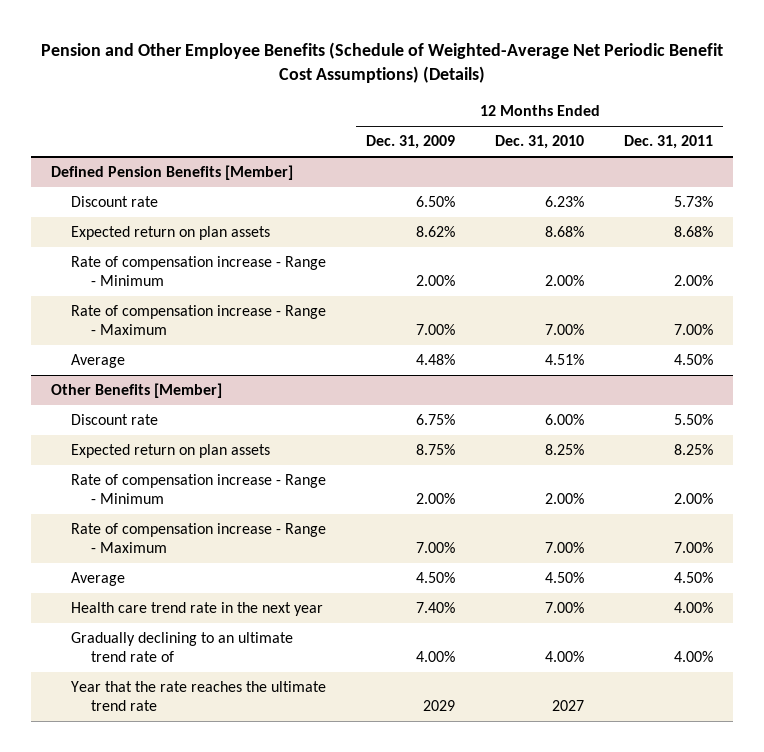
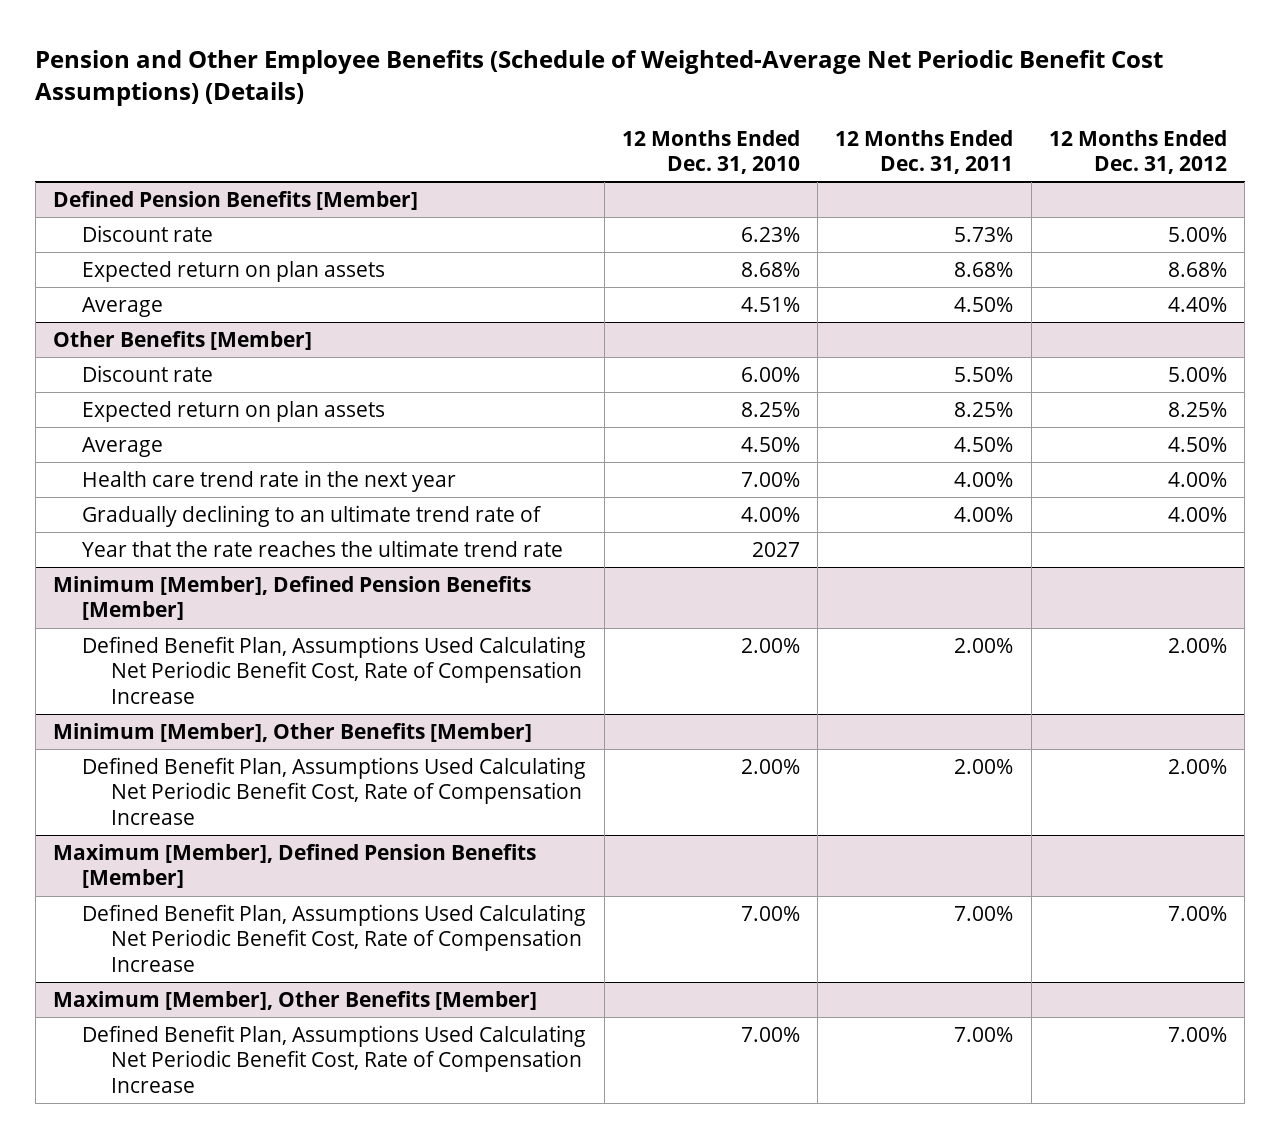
[366,135,456,150] Dec. 31, 2009 -> none
none -> [1049,129,1228,175] 12 Months Ended Dec. 31, 2012
[71,256,327,286] Rate of compensation increase - Range - Minimum -> none
[71,305,327,335] Rate of compensation increase - Range - Maximum -> none
[71,474,327,504] Rate of compensation increase - Range - Minimum -> none
[71,523,327,553] Rate of compensation increase - Range - Maximum -> none
none -> [53,576,532,621] Minimum [Member], Defined Pension Benefits [Member]
none -> [82,636,587,704] Defined Benefit Plan, Assumptions Used Calculating Net Periodic Benefit Cost, Rate of Compensation Increase
none -> [53,723,533,743] Minimum [Member], Other Benefits [Member]
none -> [82,757,587,825] Defined Benefit Plan, Assumptions Used Calculating Net Periodic Benefit Cost, Rate of Compensation Increase
none -> [53,844,537,889] Maximum [Member], Defined Pension Benefits [Member]
none -> [82,904,587,972] Defined Benefit Plan, Assumptions Used Calculating Net Periodic Benefit Cost, Rate of Compensation Increase
none -> [53,991,538,1011] Maximum [Member], Other Benefits [Member]
none -> [82,1025,587,1093] Defined Benefit Plan, Assumptions Used Calculating Net Periodic Benefit Cost, Rate of Compensation Increase

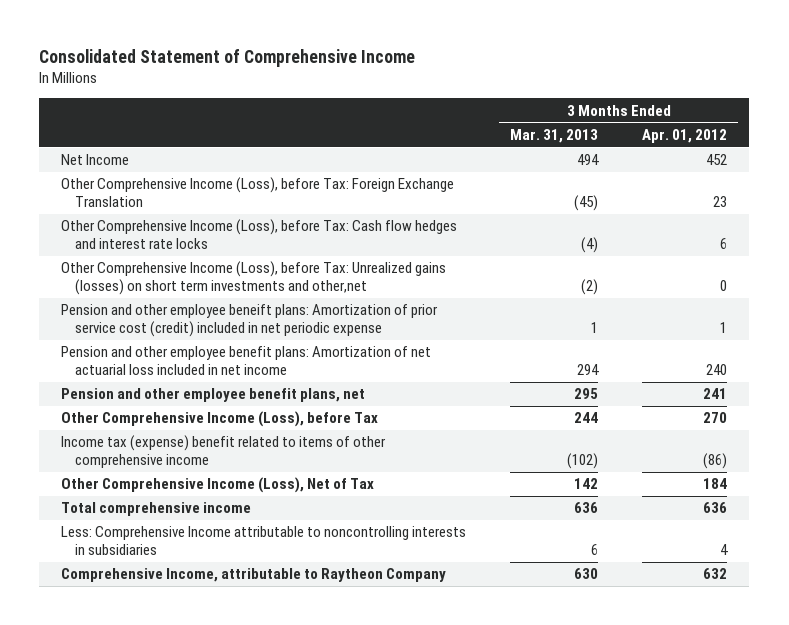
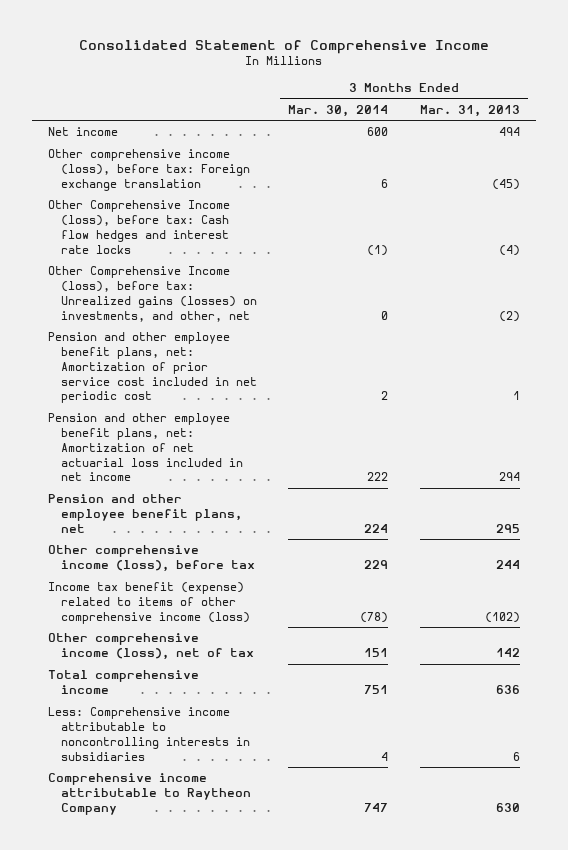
[642,129,728,144] Apr. 01, 2012 -> none
none -> [288,104,389,117] Mar. 30, 2014
[61,154,130,166] Net Income -> [47,127,118,137] Net income
[61,177,455,207] Other Comprehensive Income (Loss), before Tax: Foreign Exchange Translation -> [47,149,250,191] Other comprehensive income (loss), before tax: Foreign exchange translation
[61,219,458,249] Other Comprehensive Income (Loss), before Tax: Cash flow hedges and interest rate locks -> [47,200,230,254] Other Comprehensive Income (loss), before tax: Cash flow hedges and interest rate locks
[61,261,447,295] Other Comprehensive Income (Loss), before Tax: Unrealized gains (losses) on short term investments and other,net -> [47,266,257,322] Other Comprehensive Income (loss), before tax: Unrealized gains (losses) on investments, and other, net
[61,304,439,337] Pension and other employee beneift plans: Amortization of prior service cost (credit) included in net periodic expense -> [47,332,257,404] Pension and other employee benefit plans, net: Amortization of prior service cost included in net periodic cost
[61,346,432,375] Pension and other employee benefit plans: Amortization of net actuarial loss included in net income -> [47,413,243,482] Pension and other employee benefit plans, net: Amortization of net actuarial loss included in net income
[61,411,379,428] Other Comprehensive Income (Loss), before Tax -> [47,545,255,573] Other comprehensive income (loss), before tax
[61,435,387,468] Income tax (expense) benefit related to items of other comprehensive income -> [47,582,250,624] Income tax benefit (expense) related to items of other comprehensive income (loss)
[61,477,375,494] Other Comprehensive Income (Loss), Net of Tax -> [47,633,254,661] Other comprehensive income (loss), net of tax
[61,526,467,555] Less: Comprehensive Income attributable to noncontrolling interests in subsidiaries -> [47,707,250,761] Less: Comprehensive income attributable to noncontrolling interests in subsidiaries
[61,568,447,583] Comprehensive Income, attributable to Raytheon Company -> [47,773,251,815] Comprehensive income attributable to Raytheon Company

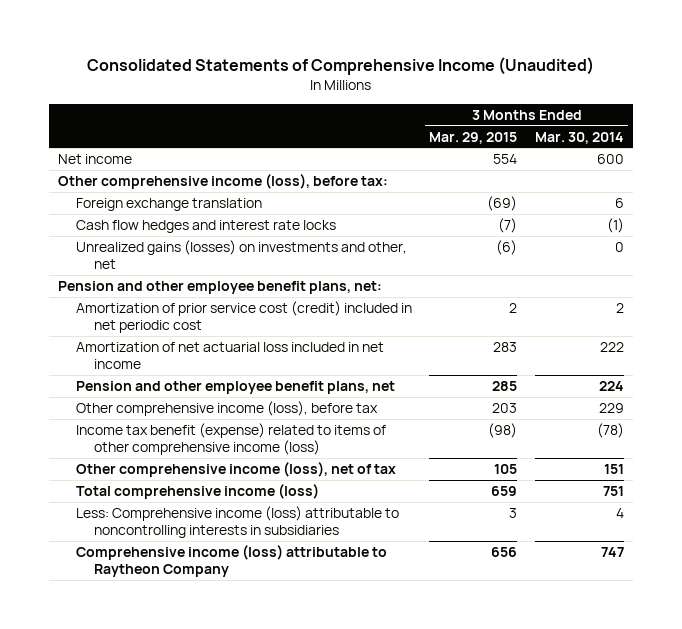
[78,39,489,54] Consolidated Statement of Comprehensive Income -> [86,56,594,75] Consolidated Statements of Comprehensive Income (Unaudited)
[420,104,521,117] Mar. 31, 2013 -> none
none -> [429,131,518,144] Mar. 29, 2015
none -> [57,174,388,190] Other comprehensive income (loss), before tax:
[47,149,250,191] Other comprehensive income (loss), before tax: Foreign exchange translation -> [75,198,262,212] Foreign exchange translation
[47,200,230,254] Other Comprehensive Income (loss), before tax: Cash flow hedges and interest rate locks -> [75,220,336,234] Cash flow hedges and interest rate locks
[47,266,257,322] Other Comprehensive Income (loss), before tax: Unrealized gains (losses) on investments, and other, net -> [75,240,407,270] Unrealized gains (losses) on investments and other, net
none -> [57,281,382,295] Pension and other employee benefit plans, net:
[47,332,257,404] Pension and other employee benefit plans, net: Amortization of prior service cost included in net periodic cost -> [75,301,412,334] Amortization of prior service cost (credit) included in net periodic cost
[47,413,243,482] Pension and other employee benefit plans, net: Amortization of net actuarial loss included in net income -> [75,342,384,370] Amortization of net actuarial loss included in net income
[47,670,199,695] Total comprehensive income -> [75,484,319,500] Total comprehensive income (loss)
[47,707,250,761] Less: Comprehensive income attributable to noncontrolling interests in subsidiaries -> [75,506,399,539] Less: Comprehensive income (loss) attributable to noncontrolling interests in subsidiaries
[47,773,251,815] Comprehensive income attributable to Raytheon Company -> [75,545,387,578] Comprehensive income (loss) attributable to Raytheon Company

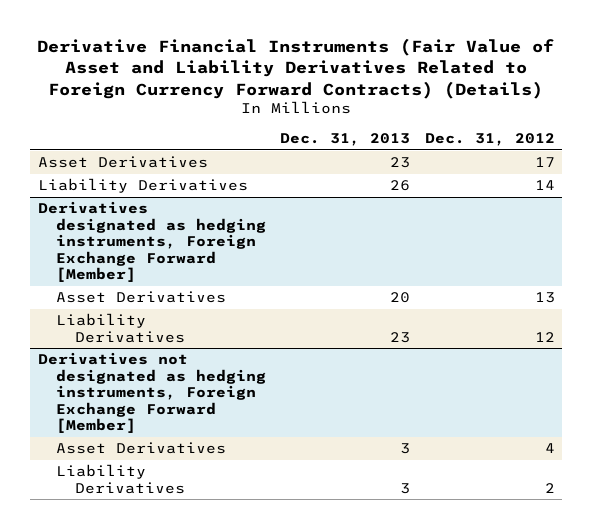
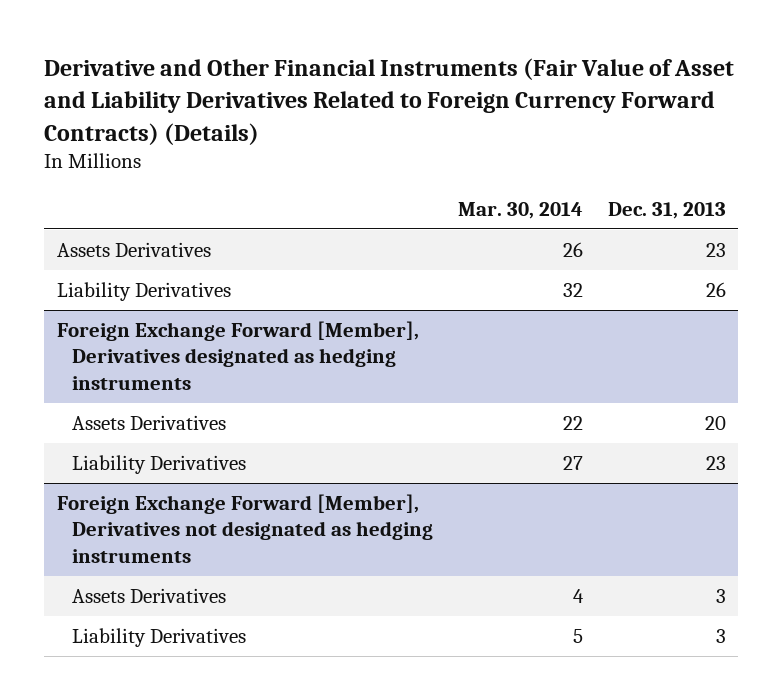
[37,37,555,99] Derivative Financial Instruments (Fair Value of Asset and Liability Derivatives Related to Foreign Currency Forward Contracts) (Details) -> [44,58,735,145] Derivative and Other Financial Instruments (Fair Value of Asset and Liability Derivatives Related to Foreign Currency Forward Contracts) (Details)
[424,133,555,147] Dec. 31, 2012 -> none
none -> [457,202,583,220] Mar. 30, 2014
[37,156,208,169] Asset Derivatives -> [56,241,211,257] Assets Derivatives
[37,201,267,283] Derivatives designated as hedging instruments, Foreign Exchange Forward [Member] -> [56,320,419,390] Foreign Exchange Forward [Member], Derivatives designated as hedging instruments
[56,291,227,304] Asset Derivatives -> [71,414,226,430] Assets Derivatives
[37,352,267,434] Derivatives not designated as hedging instruments, Foreign Exchange Forward [Member] -> [56,493,433,563] Foreign Exchange Forward [Member], Derivatives not designated as hedging instruments
[56,442,227,455] Asset Derivatives -> [71,587,226,603] Assets Derivatives

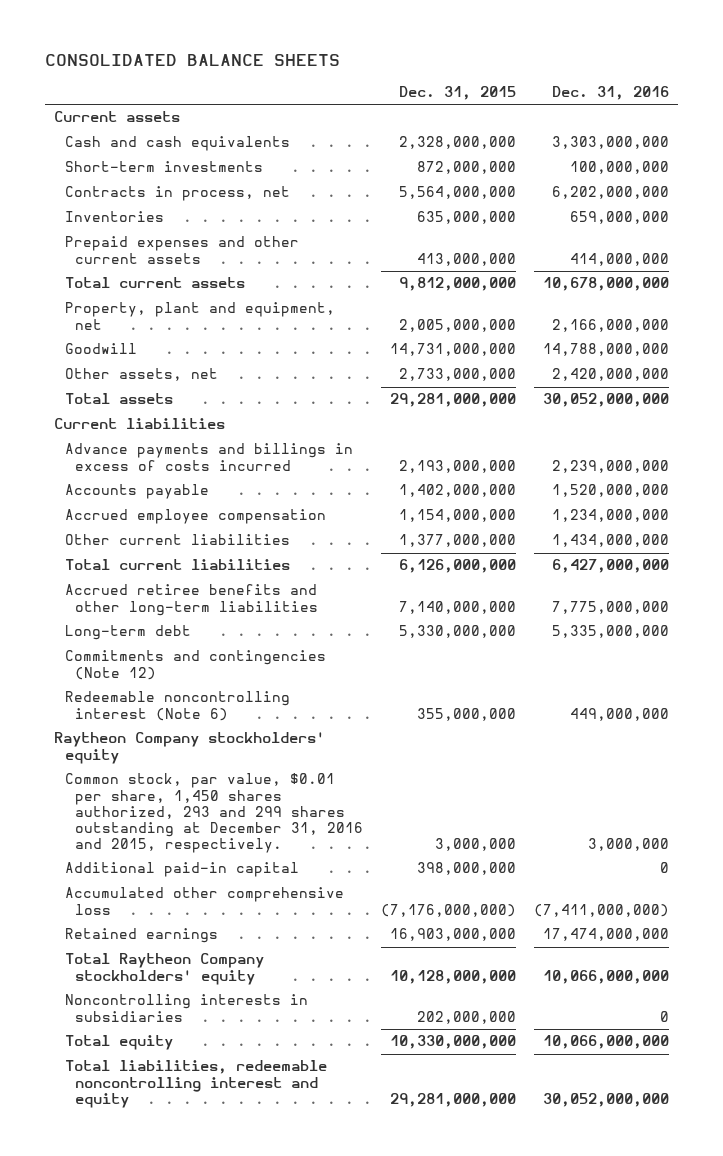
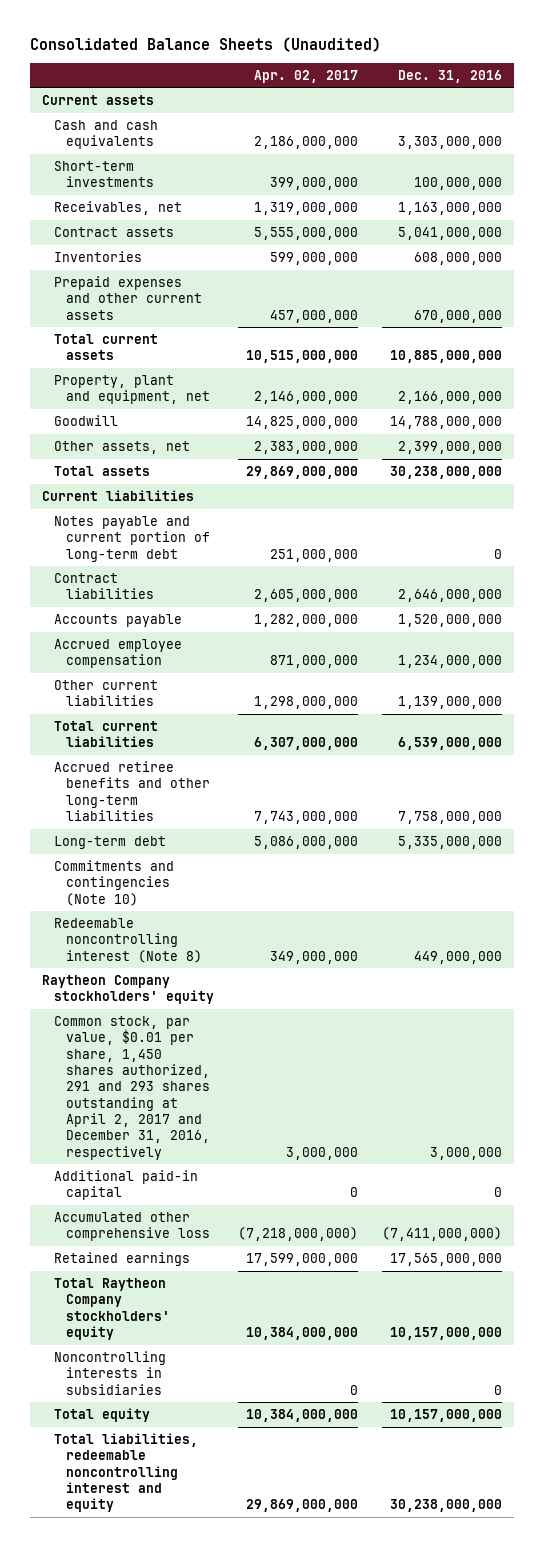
[44,54,340,67] CONSOLIDATED BALANCE SHEETS -> [30,36,382,52] Consolidated Balance Sheets (Unaudited)
[399,86,517,101] Dec. 31, 2015 -> none
none -> [254,69,359,83] Apr. 02, 2017
[64,186,290,202] Contracts in process, net -> none
none -> [54,201,183,216] Receivables, net
none -> [54,227,175,238] Contract assets
[570,211,670,225] 659,000,000 -> [414,252,503,266] 608,000,000
[570,252,670,266] 414,000,000 -> [414,309,503,323] 670,000,000
[543,277,670,292] 10,678,000,000 -> [390,350,503,364] 10,885,000,000
[552,368,670,382] 2,420,000,000 -> [398,441,503,455] 2,399,000,000
[543,393,670,408] 30,052,000,000 -> [390,466,503,480] 30,238,000,000
[64,443,353,471] Advance payments and billings in excess of costs incurred -> none
none -> [54,516,211,562] Notes payable and current portion of long-term debt
none -> [54,573,155,600] Contract liabilities
[552,534,670,548] 1,434,000,000 -> [398,696,503,710] 1,139,000,000
[552,559,670,574] 6,427,000,000 -> [398,737,503,751] 6,539,000,000
[552,600,670,614] 7,775,000,000 -> [398,810,503,824] 7,758,000,000
[64,650,326,680] Commitments and contingencies (Note 12) -> [54,860,175,906] Commitments and contingencies (Note 10)
[64,691,290,721] Redeemable noncontrolling interest (Note 6) -> [54,918,203,963] Redeemable noncontrolling interest (Note 8)
[64,773,364,854] Common stock, par value, $0.01 per share, 1,450 shares authorized, 293 and 299 shares outstanding at December 31, 2016 and 2015, respectively. -> [54,1016,211,1160] Common stock, par value, $0.01 per share, 1,450 shares authorized, 291 and 293 shares outstanding at April 2, 2017 and December 31, 2016, respectively
[543,928,670,942] 17,474,000,000 -> [390,1253,503,1267] 17,565,000,000
[543,969,670,984] 10,066,000,000 -> [390,1326,503,1340] 10,157,000,000
[543,1035,670,1050] 10,066,000,000 -> [390,1409,503,1423] 10,157,000,000
[543,1092,670,1107] 30,052,000,000 -> [390,1499,503,1513] 30,238,000,000

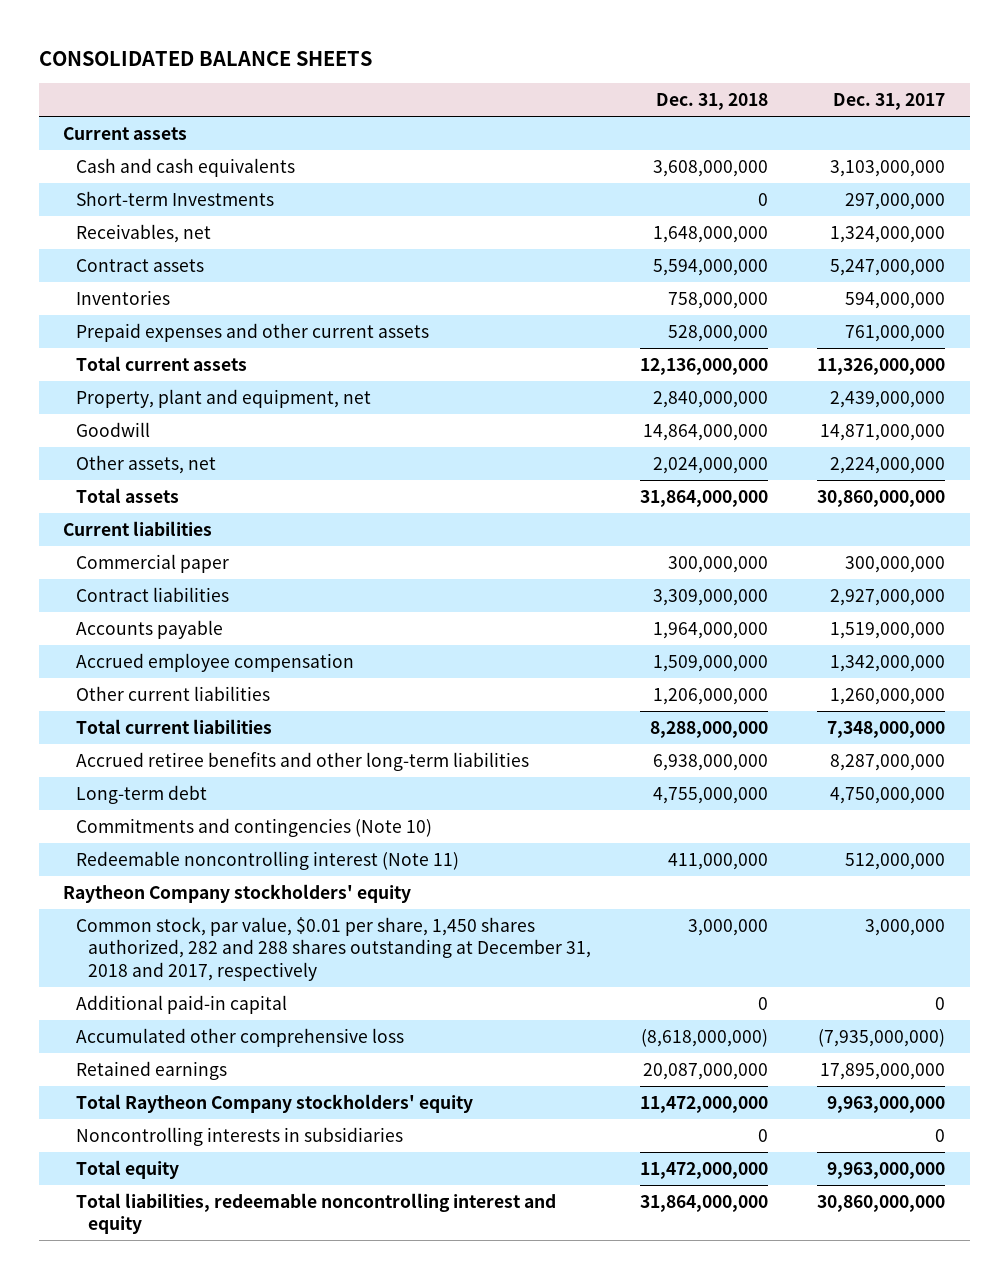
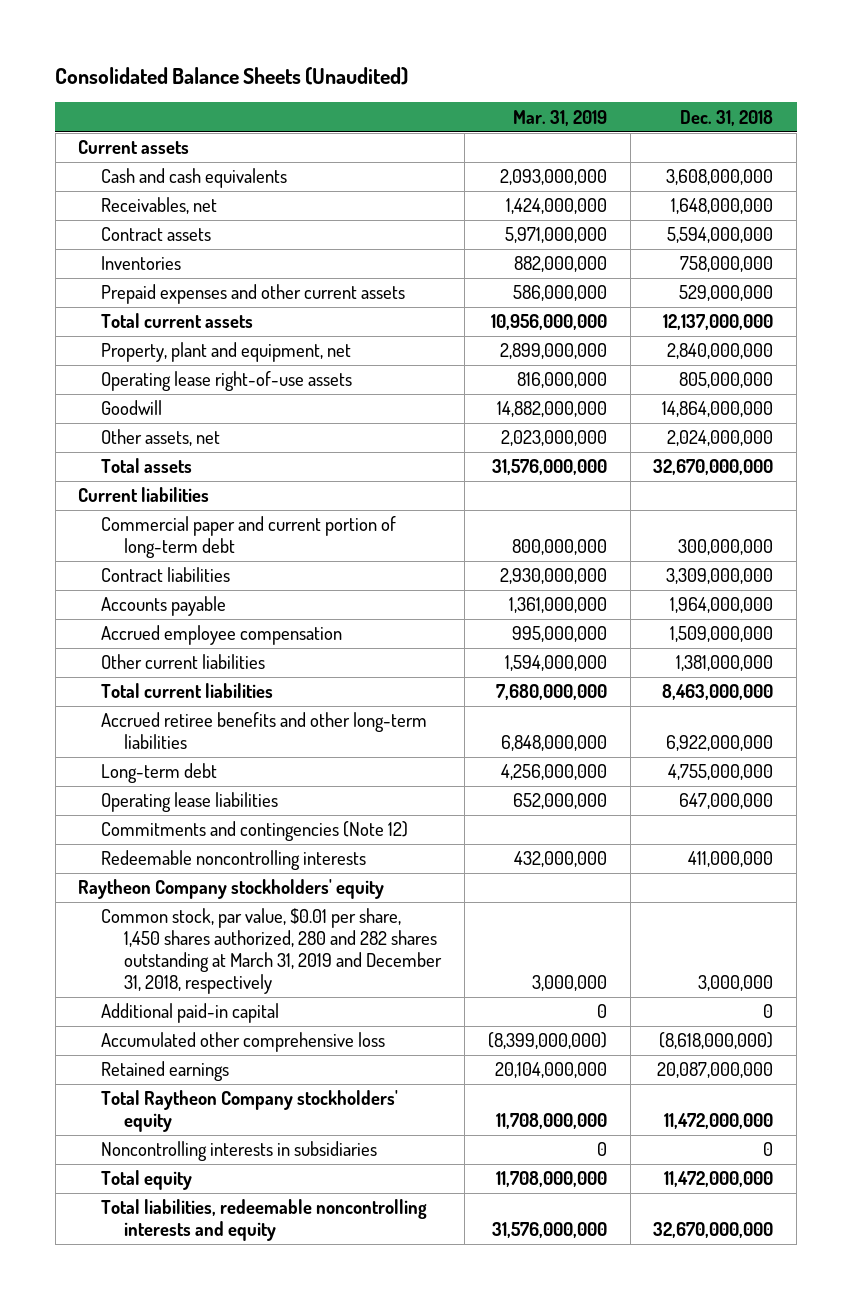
[38,50,372,66] CONSOLIDATED BALANCE SHEETS -> [55,66,409,85] Consolidated Balance Sheets (Unaudited)
[833,92,946,110] Dec. 31, 2017 -> none
none -> [512,109,607,126] Mar. 31, 2019
[75,190,274,206] Short-term Investments -> none
[668,324,769,342] 528,000,000 -> [679,285,774,302] 529,000,000
[640,357,769,375] 12,136,000,000 -> [663,314,774,331] 12,137,000,000
none -> [101,371,353,392] Operating lease right-of-use assets
[640,489,769,507] 31,864,000,000 -> [653,459,774,476] 32,670,000,000
[75,553,229,573] Commercial paper -> none
none -> [101,516,397,559] Commercial paper and current portion of long-term debt
[653,687,769,705] 1,206,000,000 -> [676,655,774,672] 1,381,000,000
[650,720,769,738] 8,288,000,000 -> [662,684,774,701] 8,463,000,000
[653,753,769,771] 6,938,000,000 -> [666,735,774,752] 6,922,000,000
none -> [101,792,279,813] Operating lease liabilities
[75,817,432,837] Commitments and contingencies (Note 10) -> [101,821,409,842] Commitments and contingencies (Note 12)
[75,850,459,870] Redeemable noncontrolling interest (Note 11) -> [101,850,367,871] Redeemable noncontrolling interests
[75,916,592,981] Common stock, par value, $0.01 per share, 1,450 shares authorized, 282 and 288 shares outstanding at December 31, 2018 and 2017, respectively -> [101,908,443,995] Common stock, par value, $0.01 per share, 1,450 shares authorized, 280 and 282 shares outstanding at March 31, 2019 and December 31, 2018, respectively
[75,1192,556,1235] Total liabilities, redeemable noncontrolling interest and equity -> [101,1199,428,1242] Total liabilities, redeemable noncontrolling interests and equity
[640,1194,769,1212] 31,864,000,000 -> [653,1222,774,1239] 32,670,000,000

